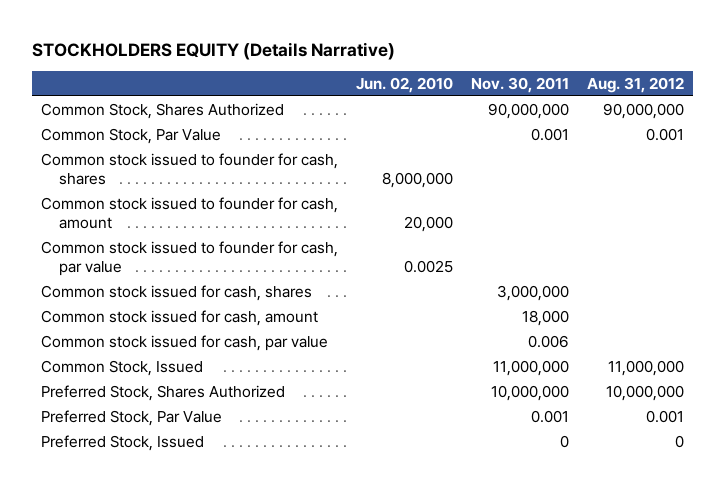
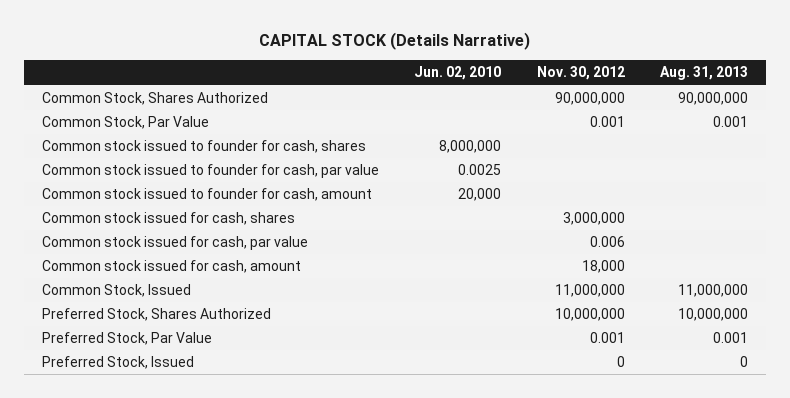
[32,41,396,60] STOCKHOLDERS EQUITY (Details Narrative) -> [259,32,531,51] CAPITAL STOCK (Details Narrative)
[470,76,569,93] Nov. 30, 2011 -> none
[586,76,684,93] Aug. 31, 2012 -> none
none -> [536,66,625,81] Nov. 30, 2012
none -> [660,66,749,81] Aug. 31, 2013
[41,196,339,230] Common stock issued to founder for cash, amount -> [41,188,372,202] Common stock issued to founder for cash, amount
[41,309,319,326] Common stock issued for cash, amount -> [41,260,301,274] Common stock issued for cash, amount

